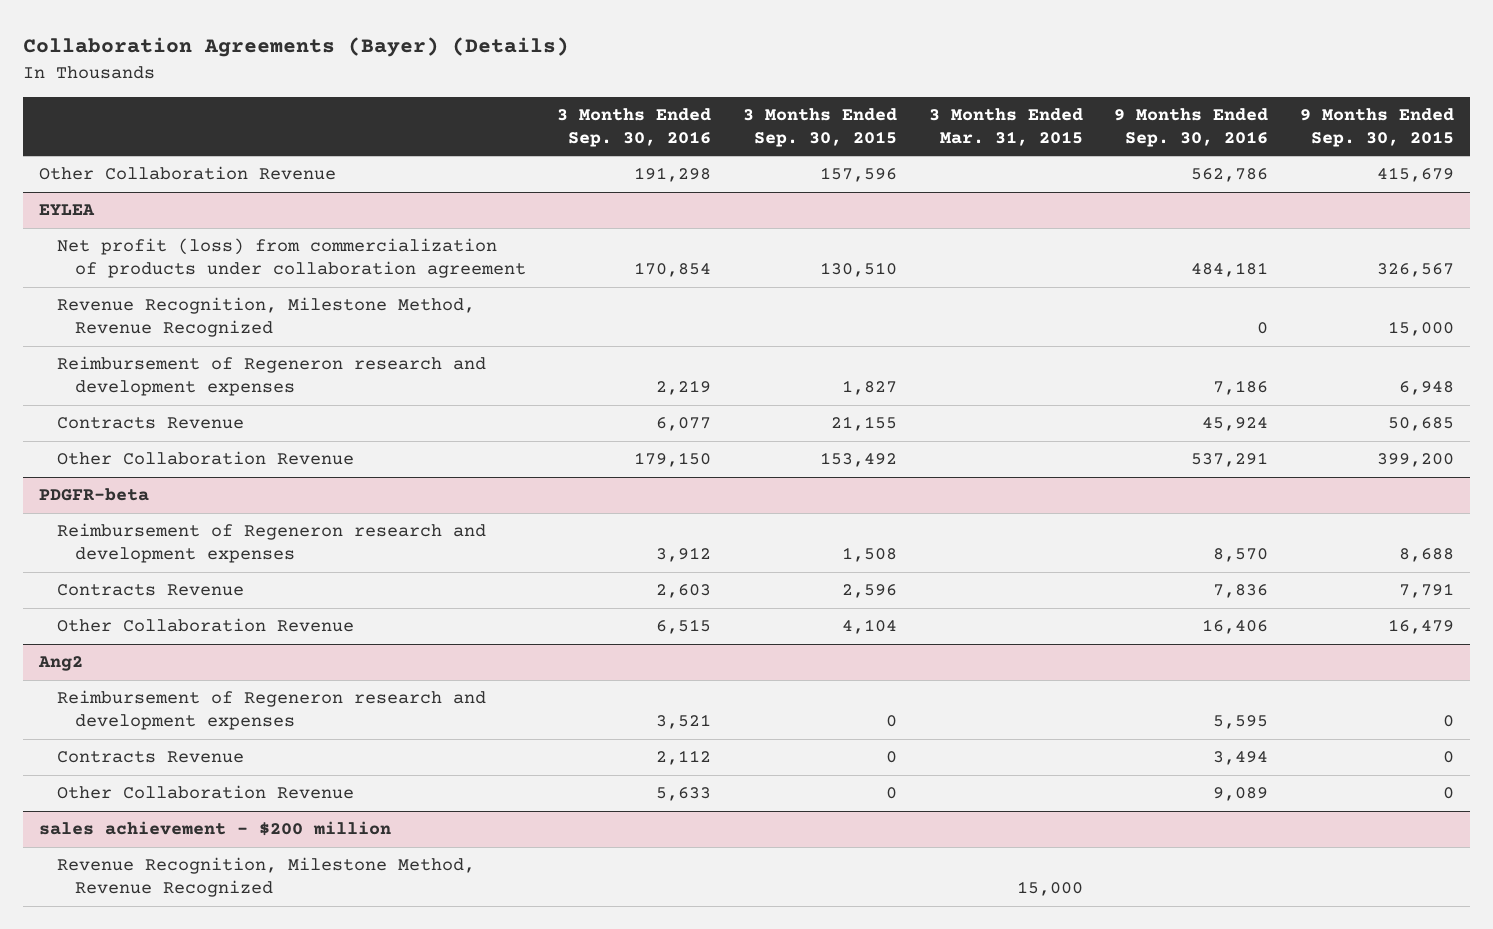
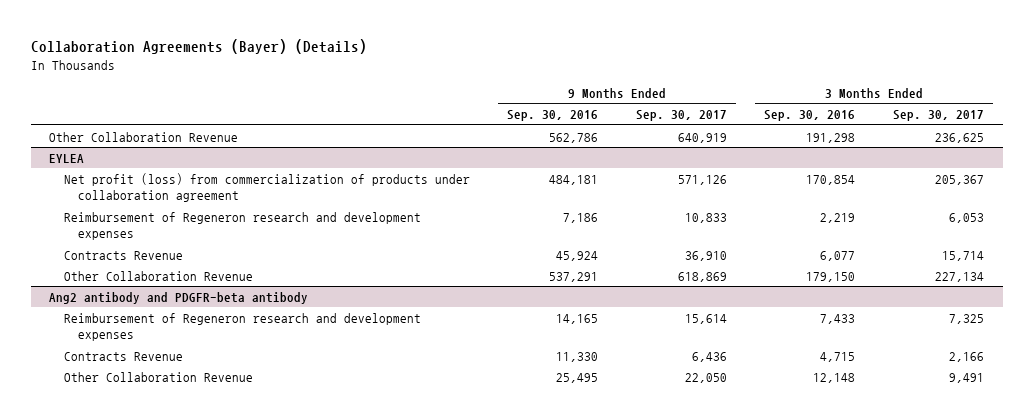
[743,107,898,147] 3 Months Ended Sep. 30, 2015 -> none
[928,107,1083,146] 3 Months Ended Mar. 31, 2015 -> none
[1300,107,1455,147] 9 Months Ended Sep. 30, 2015 -> none
none -> [635,110,727,122] Sep. 30, 2017
none -> [893,110,985,122] Sep. 30, 2017
[56,297,475,338] Revenue Recognition, Milestone Method, Revenue Recognized -> none
[39,488,150,502] PDGFR-beta -> none
[38,656,84,672] Ang2 -> none
[56,690,486,731] Reimbursement of Regeneron research and development expenses -> none
[56,751,244,764] Contracts Revenue -> none
[56,785,354,800] Other Collaboration Revenue -> none
[39,821,392,837] sales achievement - $200 million -> none
[56,857,475,898] Revenue Recognition, Milestone Method, Revenue Recognized -> none
none -> [49,291,309,304] Ang2 antibody and PDGFR-beta antibody
[656,547,712,563] 3,912 -> [820,313,856,324] 7,433
[1213,548,1269,563] 8,570 -> [556,313,599,324] 14,165
[656,584,712,599] 2,603 -> [820,351,856,362] 4,715
[1213,584,1269,599] 7,836 -> [556,351,599,362] 11,330
[656,619,712,635] 6,515 -> [813,372,856,383] 12,148
[1202,619,1269,635] 16,406 -> [556,372,599,383] 25,495

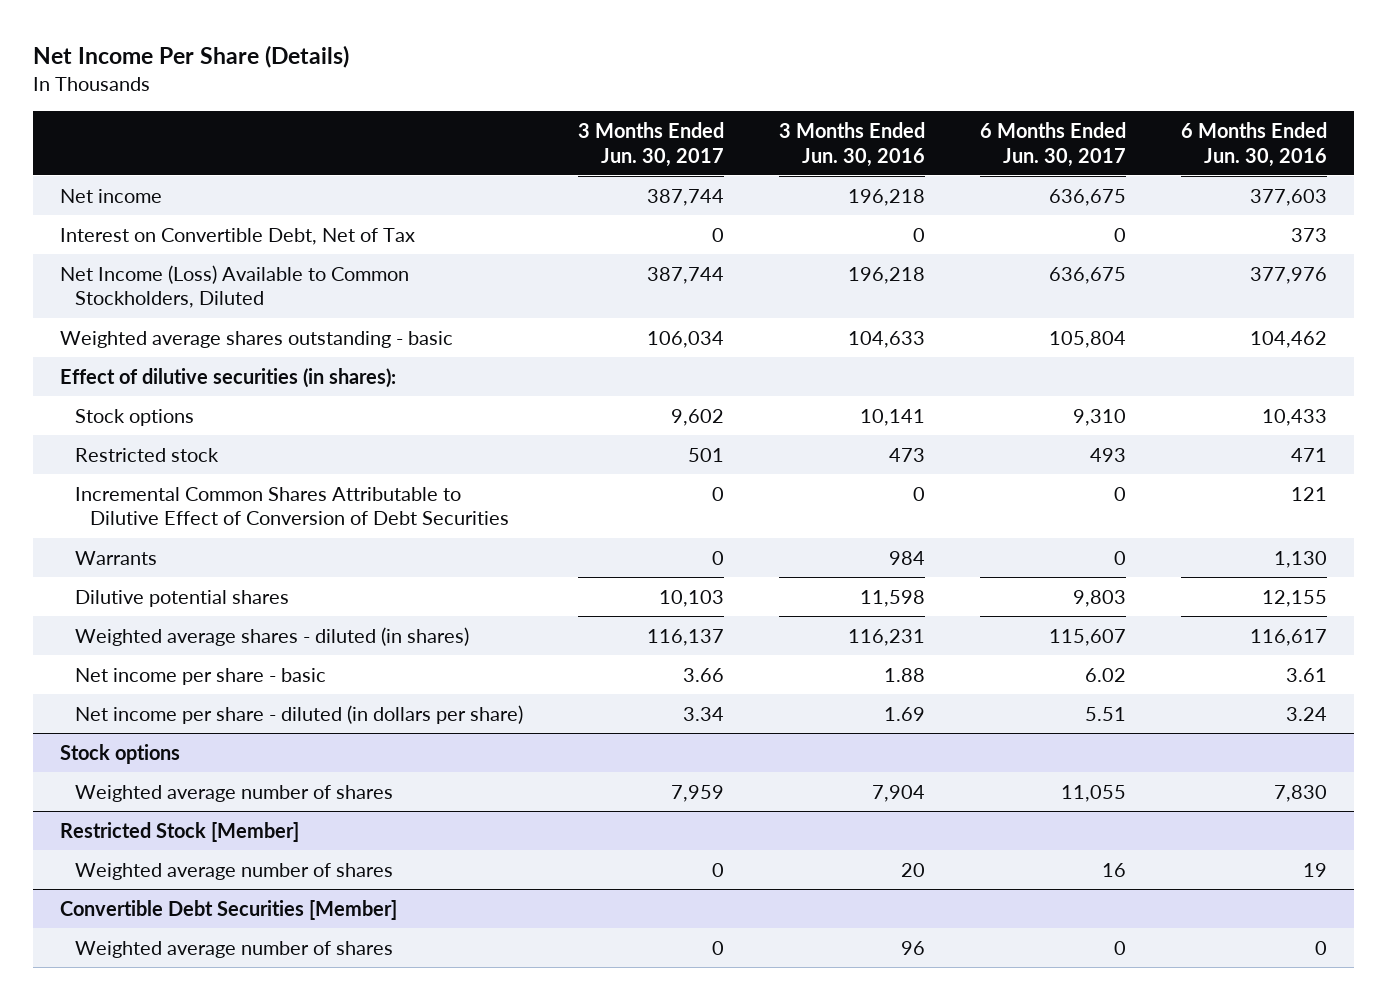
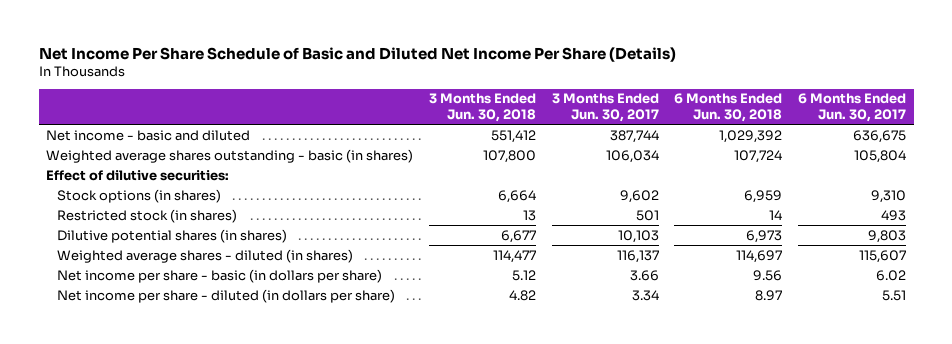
[32,44,349,68] Net Income Per Share (Details) -> [38,46,676,62] Net Income Per Share Schedule of Basic and Diluted Net Income Per Share (Details)
[778,121,925,167] 3 Months Ended Jun. 30, 2016 -> none
[1180,121,1327,167] 6 Months Ended Jun. 30, 2016 -> none
none -> [428,93,536,123] 3 Months Ended Jun. 30, 2018
none -> [674,93,783,123] 6 Months Ended Jun. 30, 2018
[60,227,416,245] Interest on Convertible Debt, Net of Tax -> none
[60,264,410,309] Net Income (Loss) Available to Common Stockholders, Diluted -> none
[75,486,509,526] Incremental Common Shares Attributable to Dilutive Effect of Conversion of Debt Securities -> none
[75,550,158,565] Warrants -> none
[60,188,163,203] Net income -> [46,129,251,141] Net income - basic and diluted
[60,330,454,348] Weighted average shares outstanding - basic -> [46,148,414,163] Weighted average shares outstanding - basic (in shares)
[60,367,397,388] Effect of dilutive securities (in shares): -> [46,169,230,181] Effect of dilutive securities:
[75,408,195,426] Stock options -> [57,188,222,203] Stock options (in shares)
[75,447,220,462] Restricted stock -> [57,208,238,223] Restricted stock (in shares)
[75,589,290,607] Dilutive potential shares -> [57,228,288,243] Dilutive potential shares (in shares)
[75,667,327,685] Net income per share - basic -> [57,268,383,283] Net income per share - basic (in dollars per share)
[60,743,181,764] Stock options -> none
[75,784,394,802] Weighted average number of shares -> none
[60,821,300,842] Restricted Stock [Member] -> none
[75,862,394,880] Weighted average number of shares -> none
[60,899,398,920] Convertible Debt Securities [Member] -> none
[75,940,394,958] Weighted average number of shares -> none

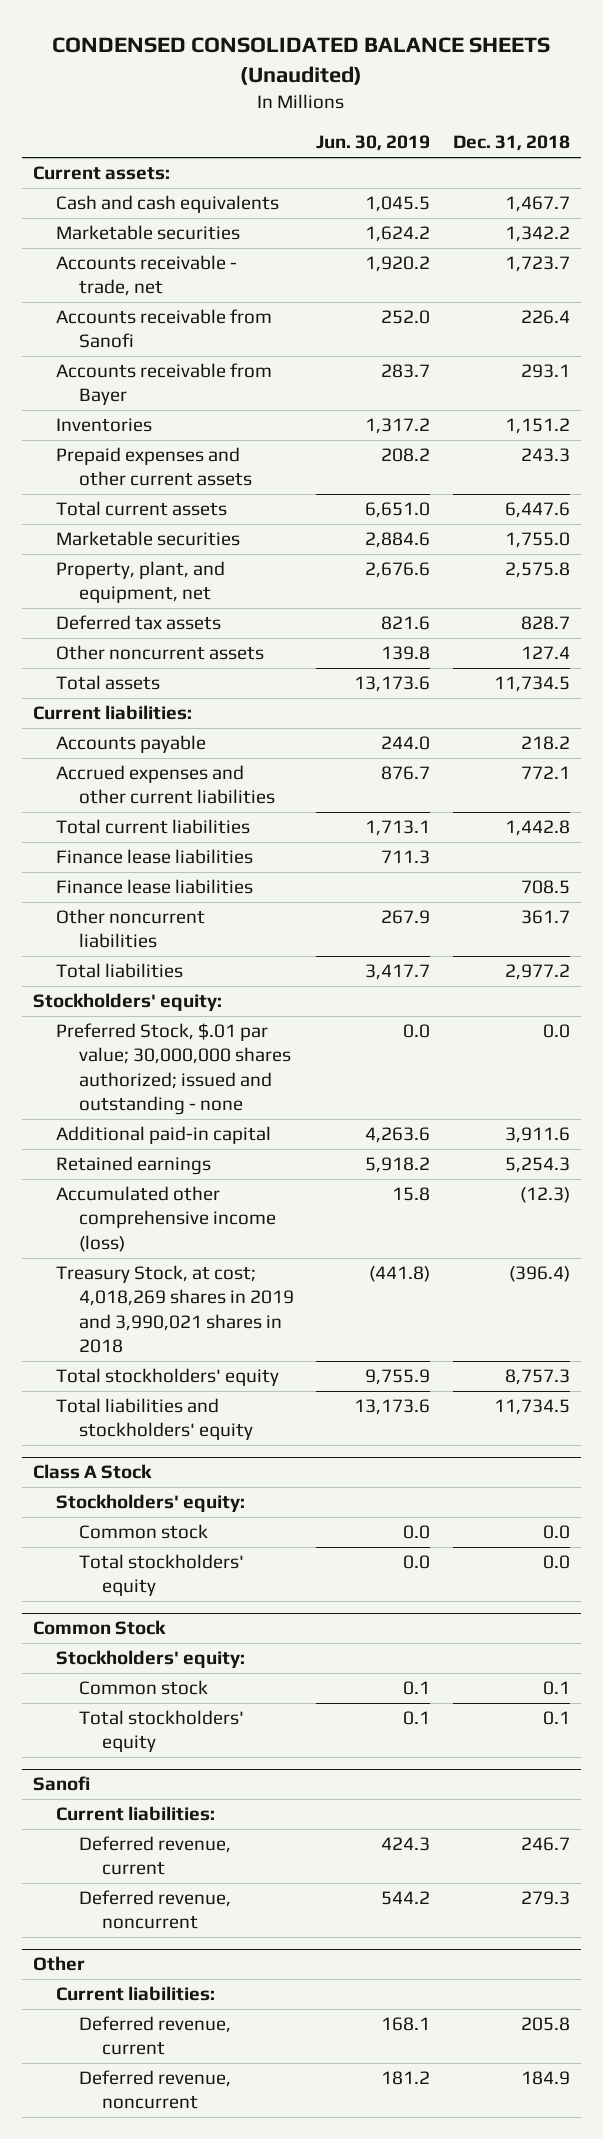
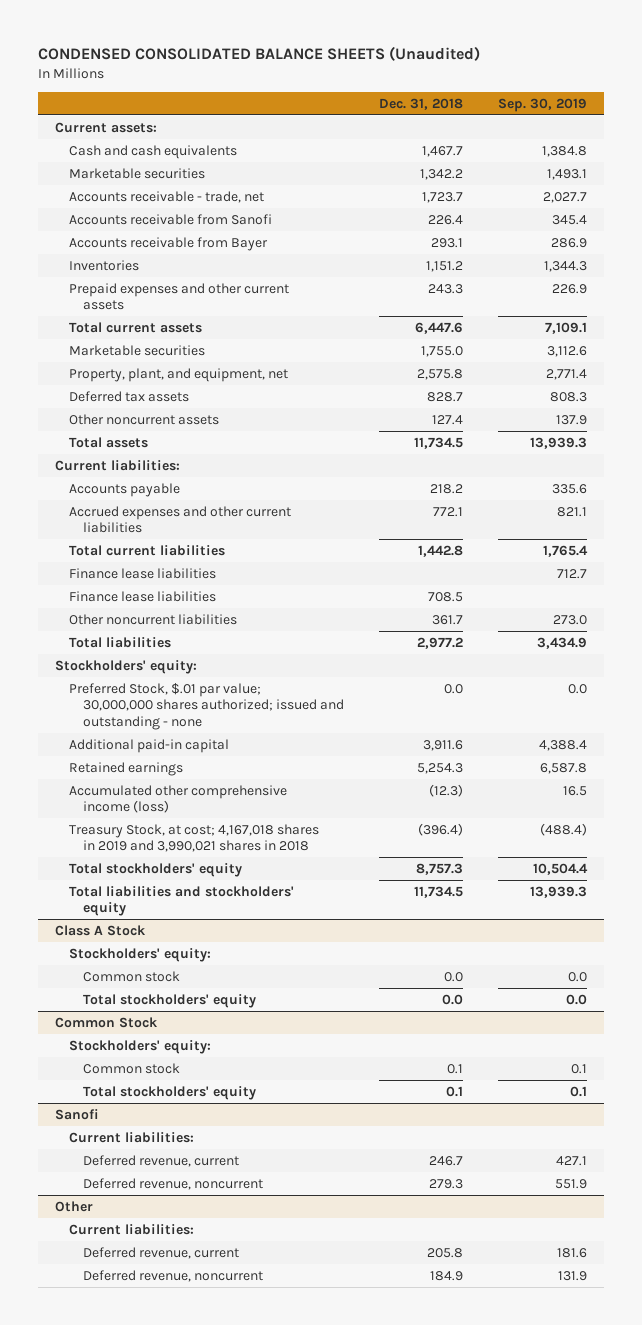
[316,135,431,152] Jun. 30, 2019 -> none
none -> [497,97,587,112] Sep. 30, 2019
[56,1265,295,1353] Treasury Stock, at cost; 4,018,269 shares in 2019 and 3,990,021 shares in 2018 -> [69,823,320,853] Treasury Stock, at cost; 4,167,018 shares in 2019 and 3,990,021 shares in 2018

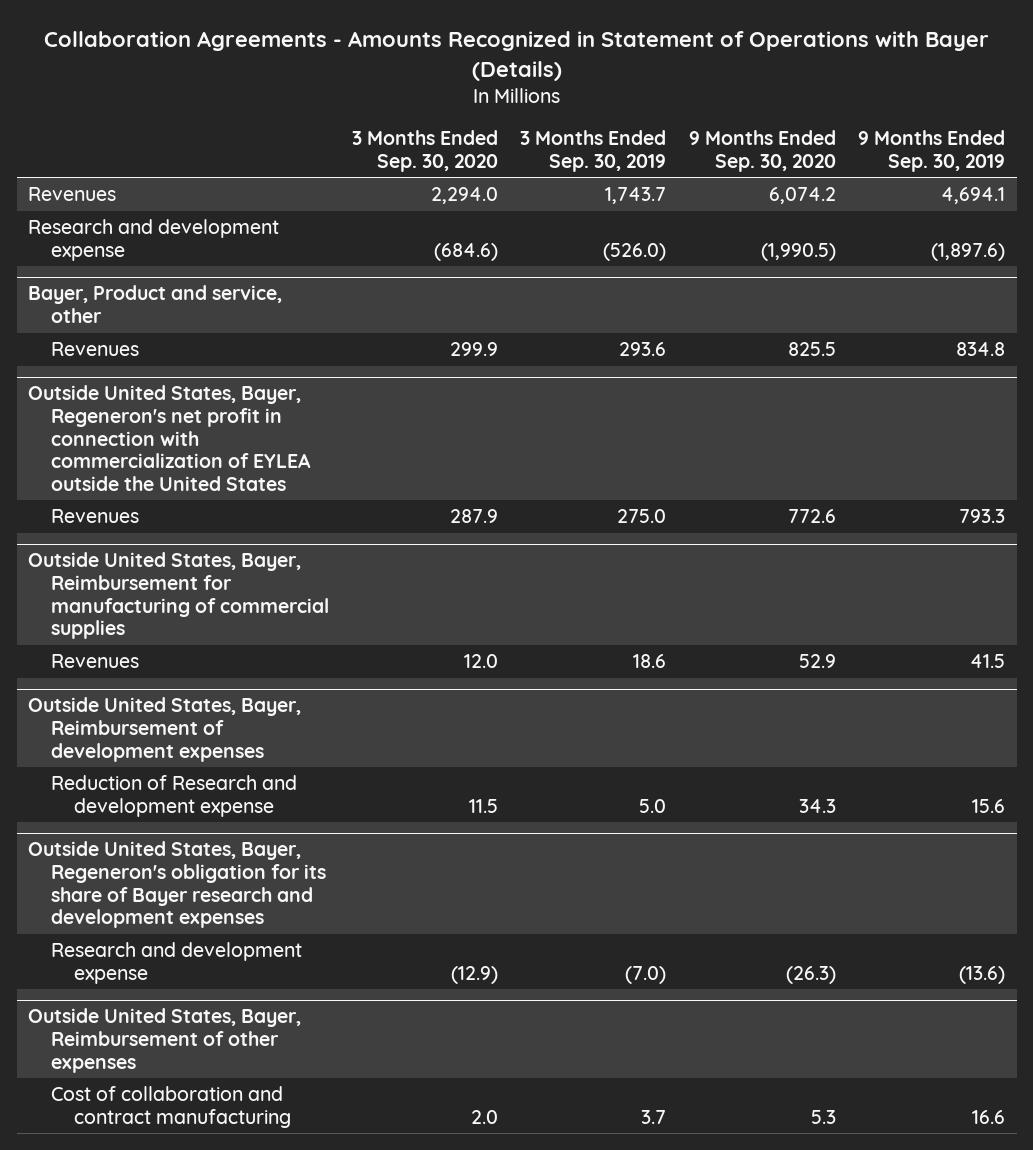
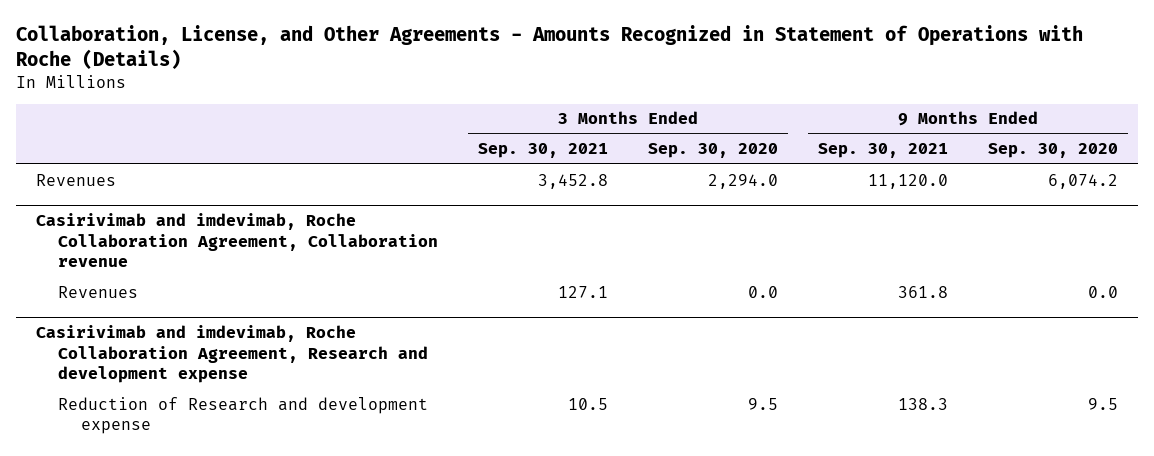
[43,30,989,81] Collaboration Agreements - Amounts Recognized in Statement of Operations with Bayer (Details) -> [16,25,1084,69] Collaboration, License, and Other Agreements - Amounts Recognized in Statement of Operations with Roche (Details)
[520,130,667,172] 3 Months Ended Sep. 30, 2019 -> none
[858,130,1006,172] 9 Months Ended Sep. 30, 2019 -> none
none -> [478,143,609,159] Sep. 30, 2021
none -> [818,143,949,159] Sep. 30, 2021
[28,219,280,261] Research and development expense -> none
[28,285,283,324] Bayer, Product and service, other -> none
[28,385,312,491] Outside United States, Bayer, Regeneron's net profit in connection with commercialization of EYLEA outside the United States -> none
[51,509,140,524] Revenues -> none
[28,552,330,640] Outside United States, Bayer, Reimbursement for manufacturing of commercial supplies -> none
[51,654,140,669] Revenues -> none
[28,697,302,762] Outside United States, Bayer, Reimbursement of development expenses -> none
[28,841,327,929] Outside United States, Bayer, Regeneron's obligation for its share of Bayer research and development expenses -> none
[51,942,303,984] Research and development expense -> none
[28,1008,302,1073] Outside United States, Bayer, Reimbursement of other expenses -> none
[51,1086,292,1128] Cost of collaboration and contract manufacturing -> none
none -> [36,212,439,268] Casirivimab and imdevimab, Roche Collaboration Agreement, Collaboration revenue
[449,342,498,357] 299.9 -> [748,285,779,298] 0.0
[787,342,836,357] 825.5 -> [1087,285,1118,298] 0.0
none -> [36,324,429,384] Casirivimab and imdevimab, Roche Collaboration Agreement, Research and development expense
[468,798,498,813] 11.5 -> [748,397,779,410] 9.5
[798,798,836,813] 34.3 -> [1087,397,1118,410] 9.5

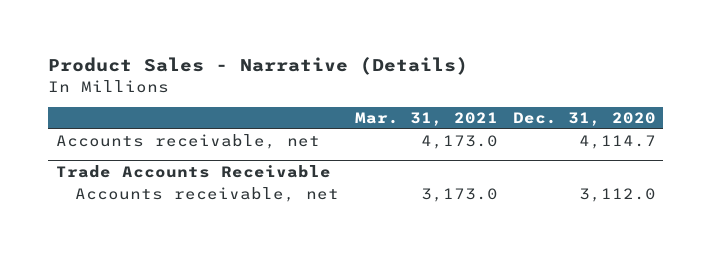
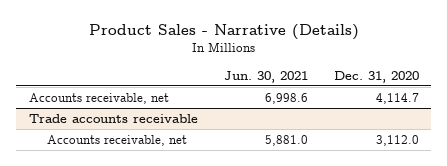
[354,111,498,126] Mar. 31, 2021 -> none
none -> [223,70,308,83] Jun. 30, 2021
[55,165,331,179] Trade Accounts Receivable -> [28,113,198,123] Trade accounts receivable

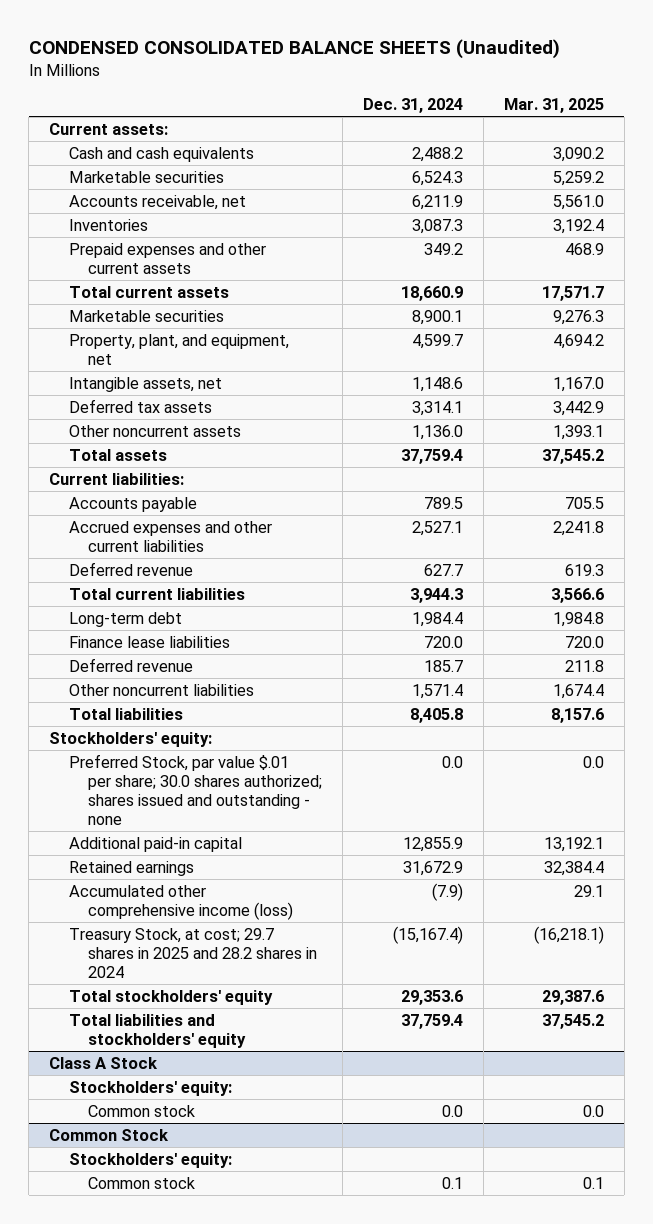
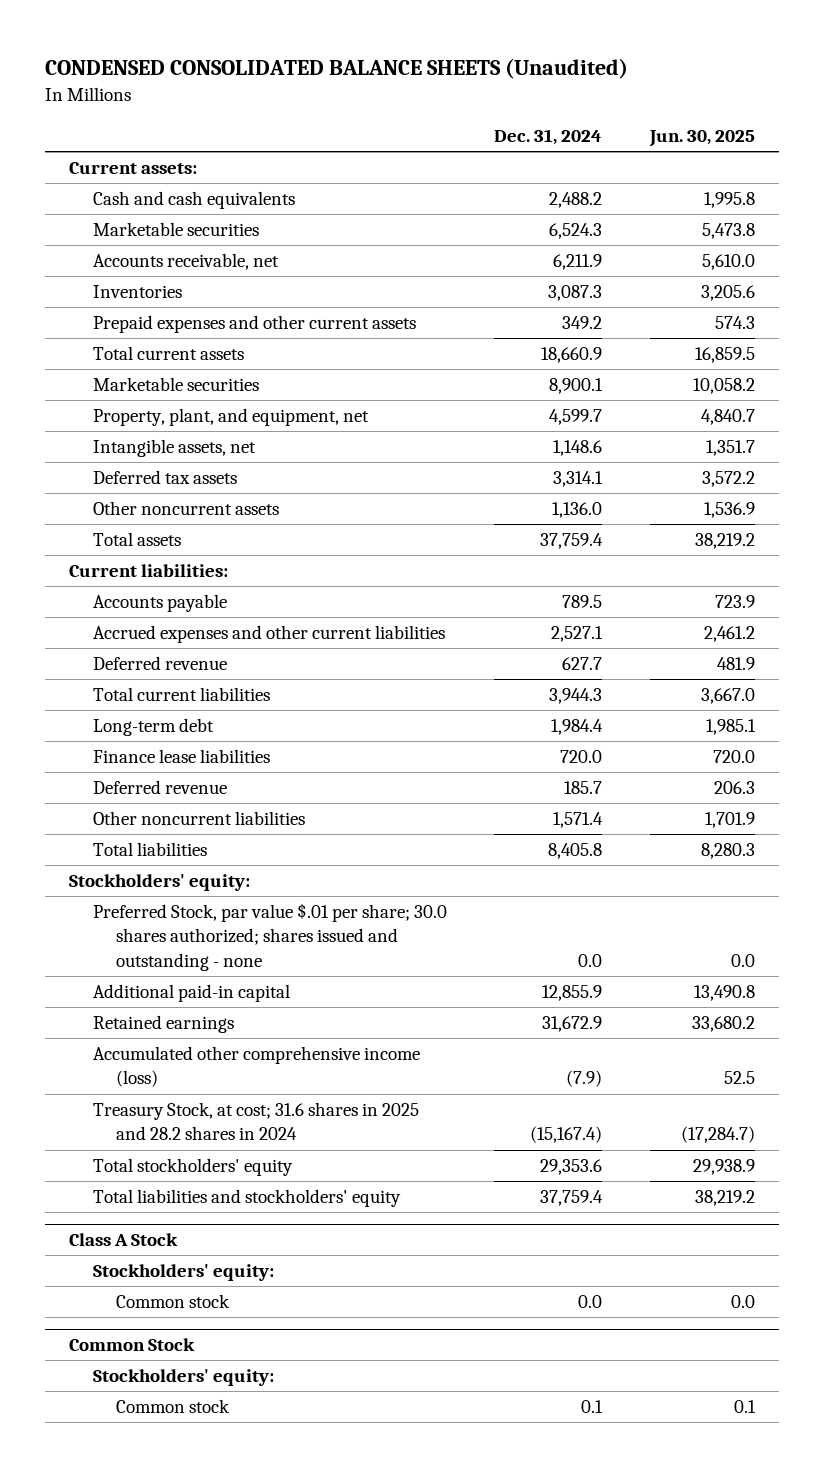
[503,98,604,114] Mar. 31, 2025 -> none
none -> [649,130,756,148] Jun. 30, 2025
[68,927,318,978] Treasury Stock, at cost; 29.7 shares in 2025 and 28.2 shares in 2024 -> [92,1102,419,1141] Treasury Stock, at cost; 31.6 shares in 2025 and 28.2 shares in 2024

